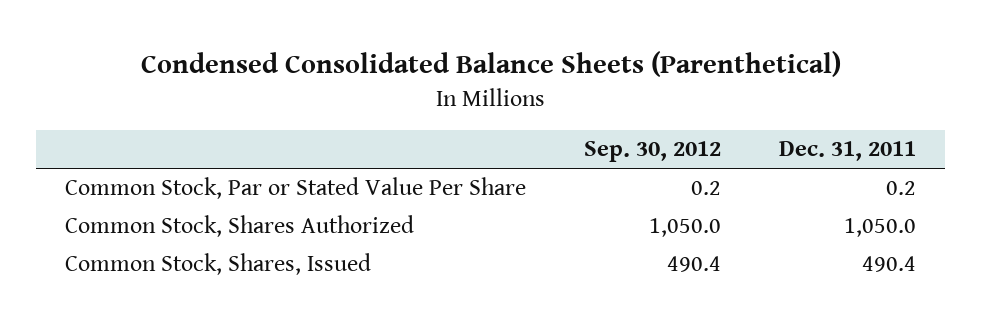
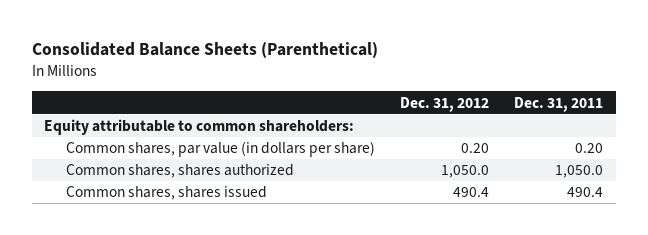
[140,51,841,78] Condensed Consolidated Balance Sheets (Parenthetical) -> [31,42,378,59] Consolidated Balance Sheets (Parenthetical)
[584,141,722,163] Sep. 30, 2012 -> none
none -> [399,96,489,112] Dec. 31, 2012
none -> [44,119,355,136] Equity attributable to common shareholders:
[65,177,527,200] Common Stock, Par or Stated Value Per Share -> [65,141,375,158] Common shares, par value (in dollars per share)
[886,181,917,196] 0.2 -> [575,143,604,154] 0.20
[65,215,415,238] Common Stock, Shares Authorized -> [65,164,294,179] Common shares, shares authorized
[65,253,372,276] Common Stock, Shares, Issued -> [65,186,267,201] Common shares, shares issued

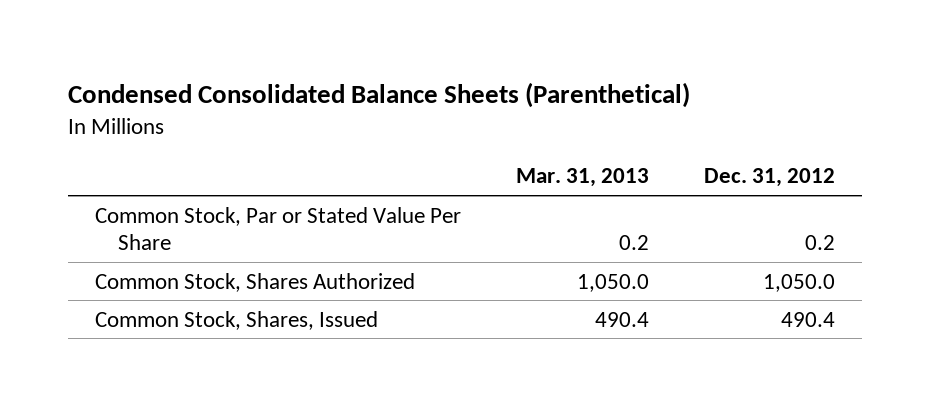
[31,42,378,59] Consolidated Balance Sheets (Parenthetical) -> [67,82,690,109] Condensed Consolidated Balance Sheets (Parenthetical)
[514,96,604,112] Dec. 31, 2011 -> none
none -> [515,168,649,188] Mar. 31, 2013
[44,119,355,136] Equity attributable to common shareholders: -> none
[65,141,375,158] Common shares, par value (in dollars per share) -> [94,206,461,251] Common Stock, Par or Stated Value Per Share
[460,143,489,154] 0.20 -> [804,235,835,251] 0.2
[65,164,294,179] Common shares, shares authorized -> [94,272,415,292] Common Stock, Shares Authorized
[65,186,267,201] Common shares, shares issued -> [94,310,378,330] Common Stock, Shares, Issued

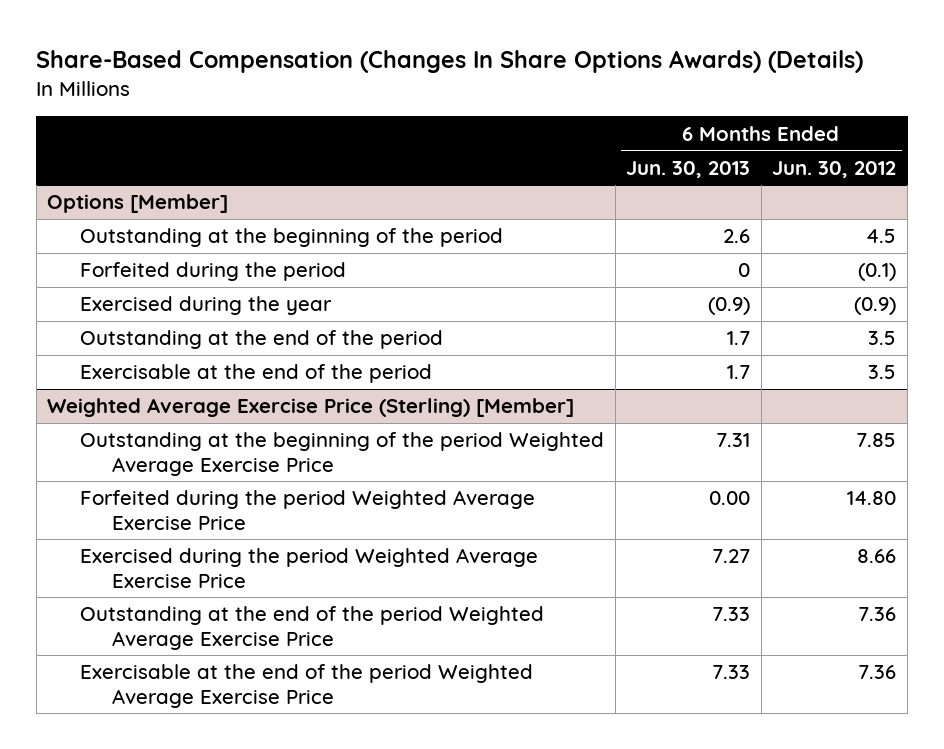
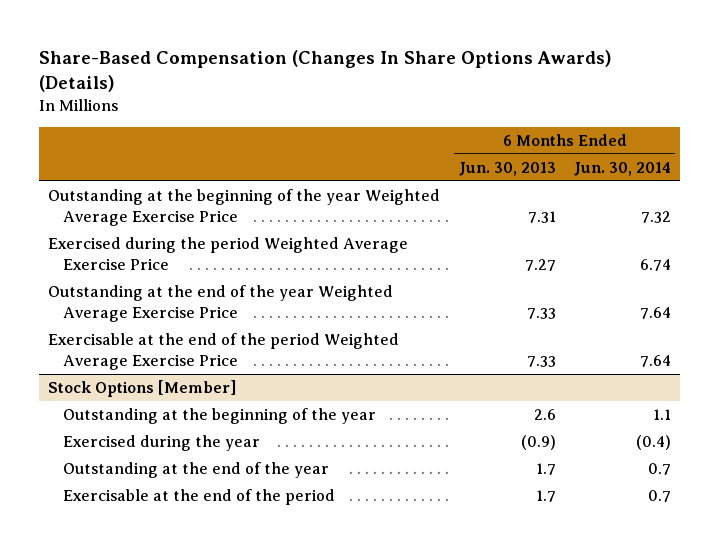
[772,160,897,178] Jun. 30, 2012 -> none
none -> [573,161,671,176] Jun. 30, 2014
[47,194,229,214] Options [Member] -> none
[79,228,503,248] Outstanding at the beginning of the period -> none
[79,262,346,282] Forfeited during the period -> none
[79,296,332,316] Exercised during the year -> none
[79,330,443,350] Outstanding at the end of the period -> none
[79,364,432,384] Exercisable at the end of the period -> none
[47,398,575,418] Weighted Average Exercise Price (Sterling) [Member] -> none
[79,490,535,530] Forfeited during the period Weighted Average Exercise Price -> none
[79,432,604,476] Outstanding at the beginning of the period Weighted Average Exercise Price -> [48,188,441,226] Outstanding at the beginning of the year Weighted Average Exercise Price
[79,606,544,650] Outstanding at the end of the period Weighted Average Exercise Price -> [48,284,394,322] Outstanding at the end of the year Weighted Average Exercise Price
none -> [48,379,237,397] Stock Options [Member]
none -> [63,407,377,424] Outstanding at the beginning of the year
none -> [63,434,261,451] Exercised during the year
none -> [63,461,330,478] Outstanding at the end of the year
none -> [63,488,336,505] Exercisable at the end of the period

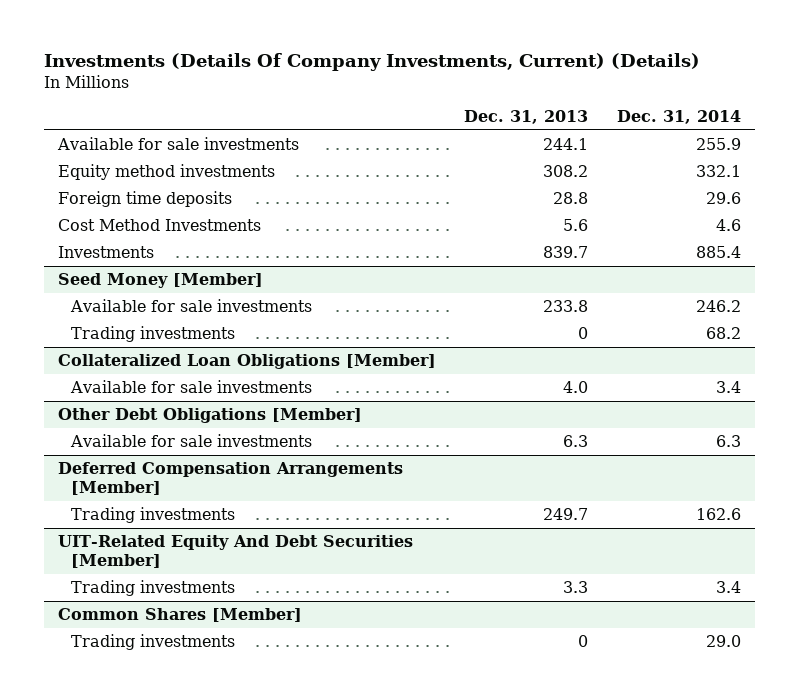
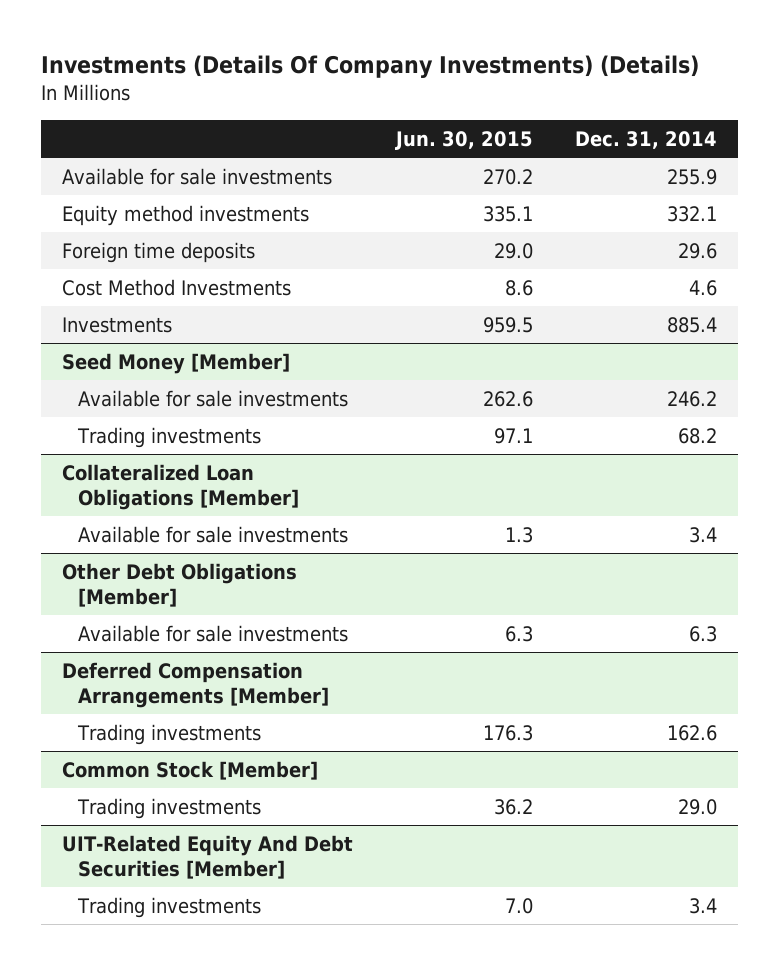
[43,53,700,72] Investments (Details Of Company Investments, Current) (Details) -> [41,54,700,78] Investments (Details Of Company Investments) (Details)
[464,110,589,125] Dec. 31, 2013 -> none
none -> [394,130,533,150] Jun. 30, 2015
none -> [62,761,319,781] Common Stock [Member]
none -> [77,798,262,820] Trading investments
[57,607,302,622] Common Shares [Member] -> none
[71,633,236,650] Trading investments -> none

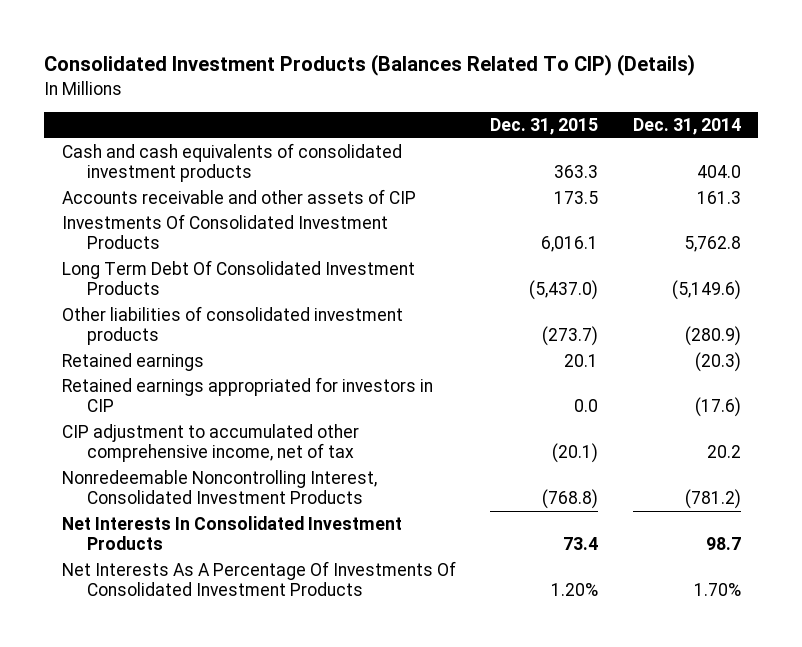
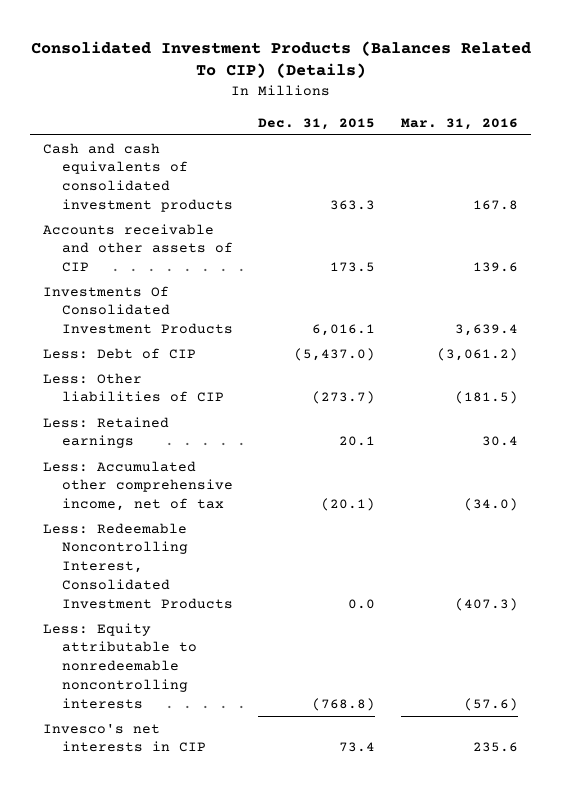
[632,118,741,136] Dec. 31, 2014 -> none
none -> [401,117,519,130] Mar. 31, 2016
[61,376,433,413] Retained earnings appropriated for investors in CIP -> none
[61,560,456,597] Net Interests As A Percentage Of Investments Of Consolidated Investment Products -> none
[61,259,415,296] Long Term Debt Of Consolidated Investment Products -> [42,347,196,359] Less: Debt of CIP
[61,305,403,346] Other liabilities of consolidated investment products -> [42,372,224,403] Less: Other liabilities of CIP
[61,352,204,371] Retained earnings -> [42,416,169,449] Less: Retained earnings
[61,423,359,463] CIP adjustment to accumulated other comprehensive income, net of tax -> [42,460,233,512] Less: Accumulated other comprehensive income, net of tax
none -> [42,522,233,609] Less: Redeemable Noncontrolling Interest, Consolidated Investment Products
[61,469,377,505] Nonredeemable Noncontrolling Interest, Consolidated Investment Products -> [42,622,197,709] Less: Equity attributable to nonredeemable noncontrolling interests
[61,515,402,551] Net Interests In Consolidated Investment Products -> [42,723,206,753] Invesco's net interests in CIP

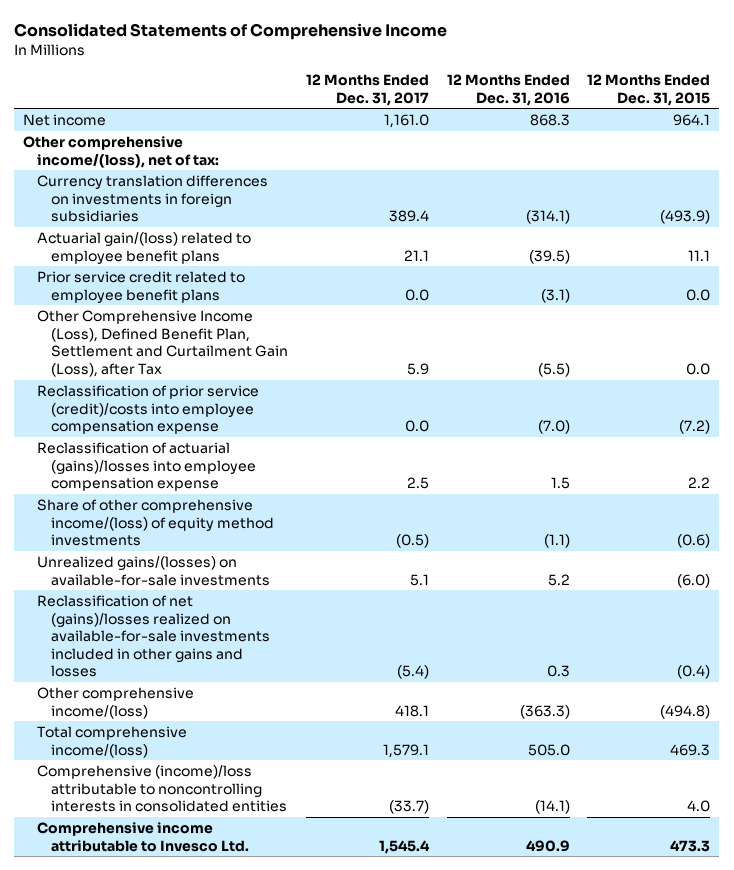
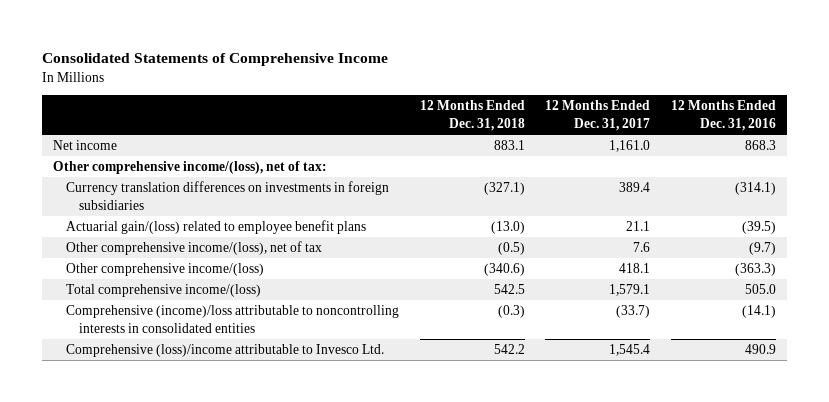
[587,74,711,106] 12 Months Ended Dec. 31, 2015 -> none
none -> [419,100,525,131] 12 Months Ended Dec. 31, 2018
[37,271,246,303] Prior service credit related to employee benefit plans -> none
[37,310,289,377] Other Comprehensive Income (Loss), Defined Benefit Plan, Settlement and Curtailment Gain (Loss), after Tax -> none
[37,385,260,435] Reclassification of prior service (credit)/costs into employee compensation expense -> none
[37,442,257,492] Reclassification of actuarial (gains)/losses into employee compensation expense -> none
[37,499,275,547] Share of other comprehensive income/(loss) of equity method investments -> none
[37,556,271,586] Unrealized gains/(losses) on available-for-sale investments -> none
[37,595,271,678] Reclassification of net (gains)/losses realized on available-for-sale investments included in other gains and losses -> [65,241,322,256] Other comprehensive income/(loss), net of tax
[396,665,429,680] (5.4) -> [633,242,651,253] 7.6
[546,665,570,678] 0.3 -> [749,242,777,256] (9.7)
[37,822,250,852] Comprehensive income attributable to Invesco Ltd. -> [65,344,384,358] Comprehensive (loss)/income attributable to Invesco Ltd.

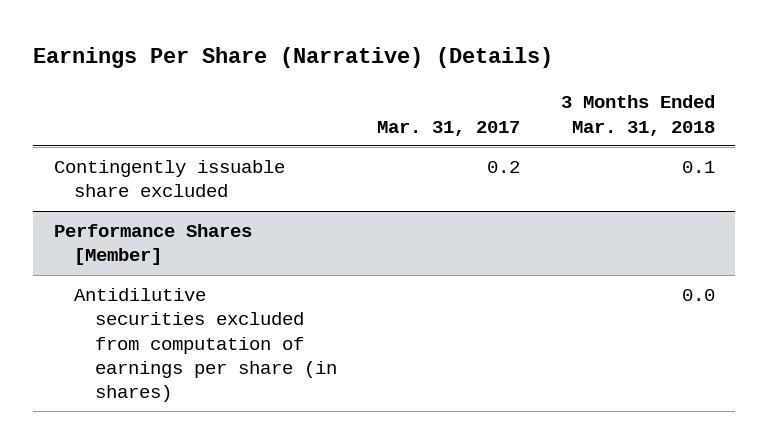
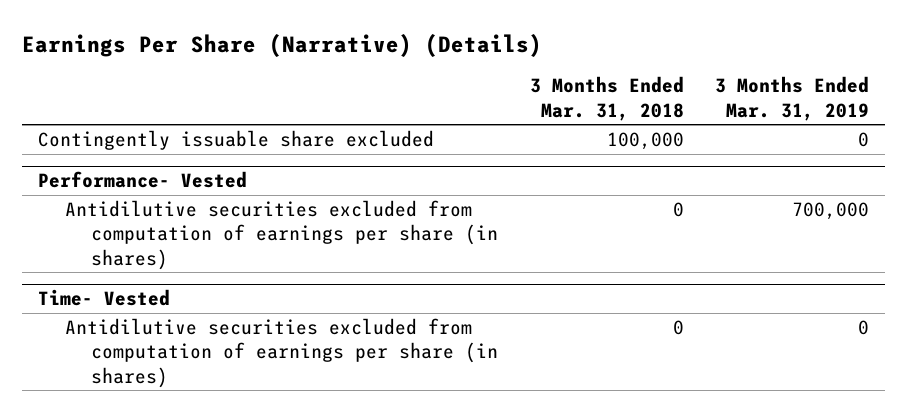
[377,120,521,136] Mar. 31, 2017 -> none
none -> [715,76,870,121] 3 Months Ended Mar. 31, 2019
[681,160,715,173] 0.1 -> [606,132,684,151] 100,000
[53,223,252,266] Performance Shares [Member] -> [38,171,248,189] Performance- Vested
[681,288,715,301] 0.0 -> [672,202,684,218] 0
none -> [38,289,171,307] Time- Vested
none -> [64,318,499,388] Antidilutive securities excluded from computation of earnings per share (in shares)

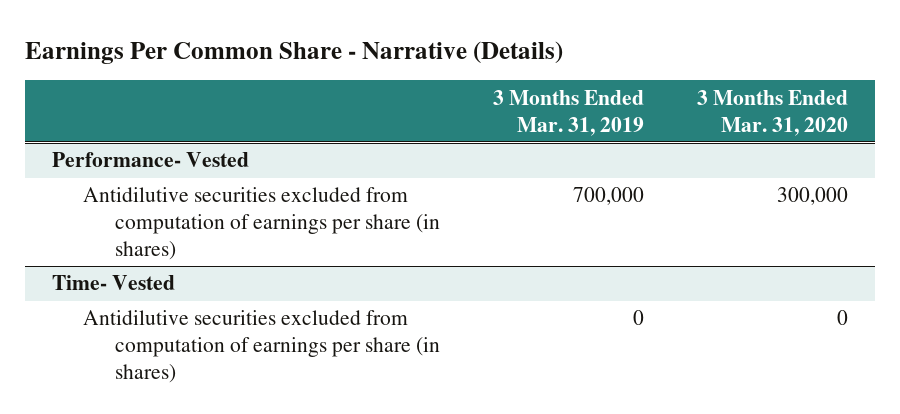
[22,34,543,58] Earnings Per Share (Narrative) (Details) -> [25,40,564,64] Earnings Per Common Share - Narrative (Details)
[529,76,684,121] 3 Months Ended Mar. 31, 2018 -> none
none -> [697,89,849,136] 3 Months Ended Mar. 31, 2020
[38,130,435,151] Contingently issuable share excluded -> none

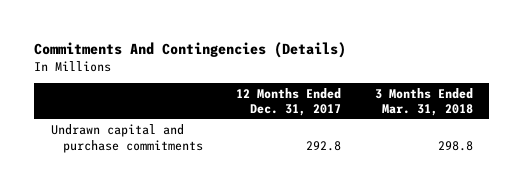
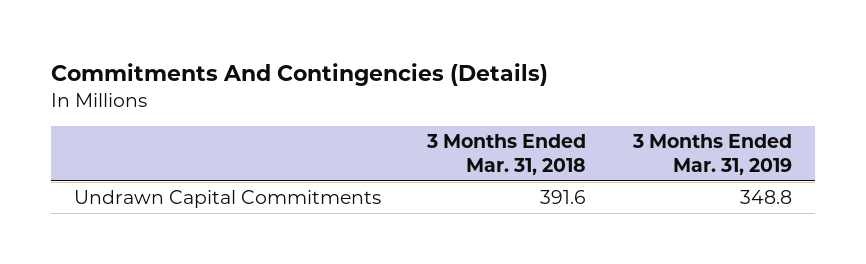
[236,87,342,117] 12 Months Ended Dec. 31, 2017 -> none
none -> [631,133,792,175] 3 Months Ended Mar. 31, 2019
[50,124,203,153] Undrawn capital and purchase commitments -> [74,190,382,209] Undrawn Capital Commitments
[437,140,473,151] 298.8 -> [540,190,587,205] 391.6

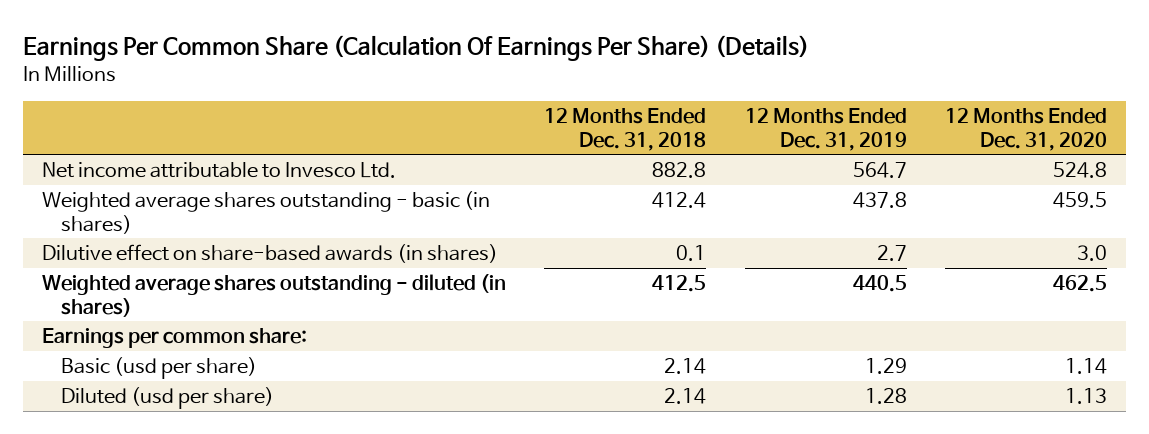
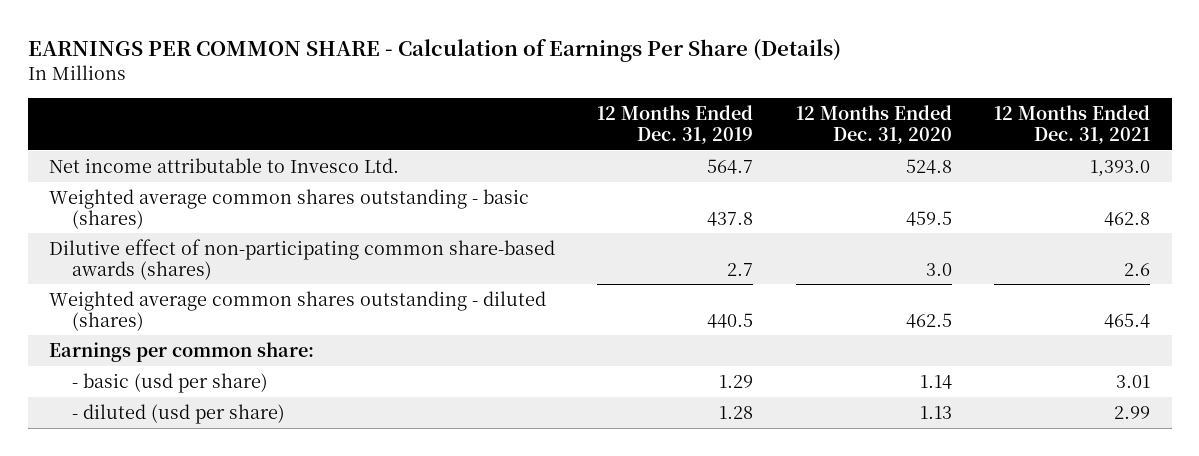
[22,34,809,61] Earnings Per Common Share (Calculation Of Earnings Per Share) (Details) -> [27,38,841,62] EARNINGS PER COMMON SHARE - Calculation of Earnings Per Share (Details)
[544,107,707,151] 12 Months Ended Dec. 31, 2018 -> none
none -> [994,105,1151,144] 12 Months Ended Dec. 31, 2021
[42,190,491,234] Weighted average shares outstanding - basic (in shares) -> [49,188,530,229] Weighted average common shares outstanding - basic (shares)
[42,243,499,263] Dilutive effect on share-based awards (in shares) -> [49,238,556,280] Dilutive effect of non-participating common share-based awards (shares)
[42,273,507,317] Weighted average shares outstanding - diluted (in shares) -> [49,290,547,331] Weighted average common shares outstanding - diluted (shares)
[60,356,257,379] Basic (usd per share) -> [72,372,269,393] - basic (usd per share)
[60,386,274,409] Diluted (usd per share) -> [72,403,286,424] - diluted (usd per share)

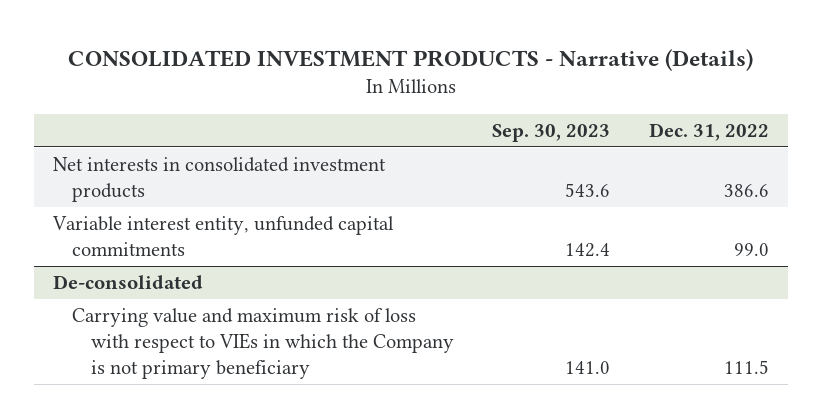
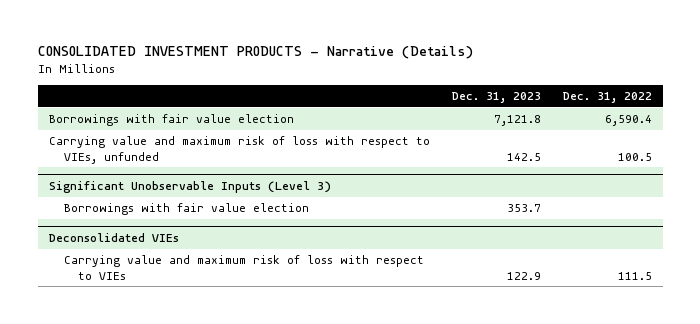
[492,123,611,142] Sep. 30, 2023 -> none
none -> [451,91,541,103] Dec. 31, 2023
[52,157,386,203] Net interests in consolidated investment products -> none
[51,216,394,257] Variable interest entity, unfunded capital commitments -> none
none -> [48,114,294,127] Borrowings with fair value election
none -> [48,136,430,164] Carrying value and maximum risk of loss with respect to VIEs, unfunded
none -> [48,180,331,193] Significant Unobservable Inputs (Level 3)
none -> [63,203,309,216] Borrowings with fair value election
[52,275,203,290] De-consolidated -> [48,232,179,242] Deconsolidated VIEs
[72,308,455,380] Carrying value and maximum risk of loss with respect to VIEs in which the Company is not primary beneficiary -> [63,255,424,280] Carrying value and maximum risk of loss with respect to VIEs

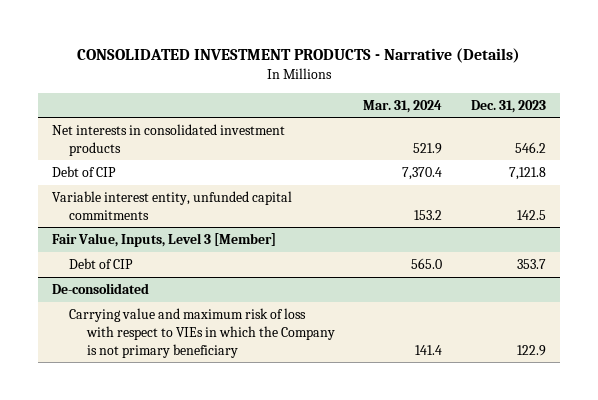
[562,91,652,103] Dec. 31, 2022 -> none
none -> [363,99,443,113] Mar. 31, 2024
none -> [51,124,285,156] Net interests in consolidated investment products
[48,114,294,127] Borrowings with fair value election -> [51,166,116,178] Debt of CIP
[48,136,430,164] Carrying value and maximum risk of loss with respect to VIEs, unfunded -> [51,191,292,220] Variable interest entity, unfunded capital commitments
[48,180,331,193] Significant Unobservable Inputs (Level 3) -> [51,233,276,248] Fair Value, Inputs, Level 3 [Member]
[63,203,309,216] Borrowings with fair value election -> [69,258,134,270] Debt of CIP
[48,232,179,242] Deconsolidated VIEs -> [51,283,149,295] De-consolidated
[63,255,424,280] Carrying value and maximum risk of loss with respect to VIEs -> [69,308,335,358] Carrying value and maximum risk of loss with respect to VIEs in which the Company is not primary beneficiary

